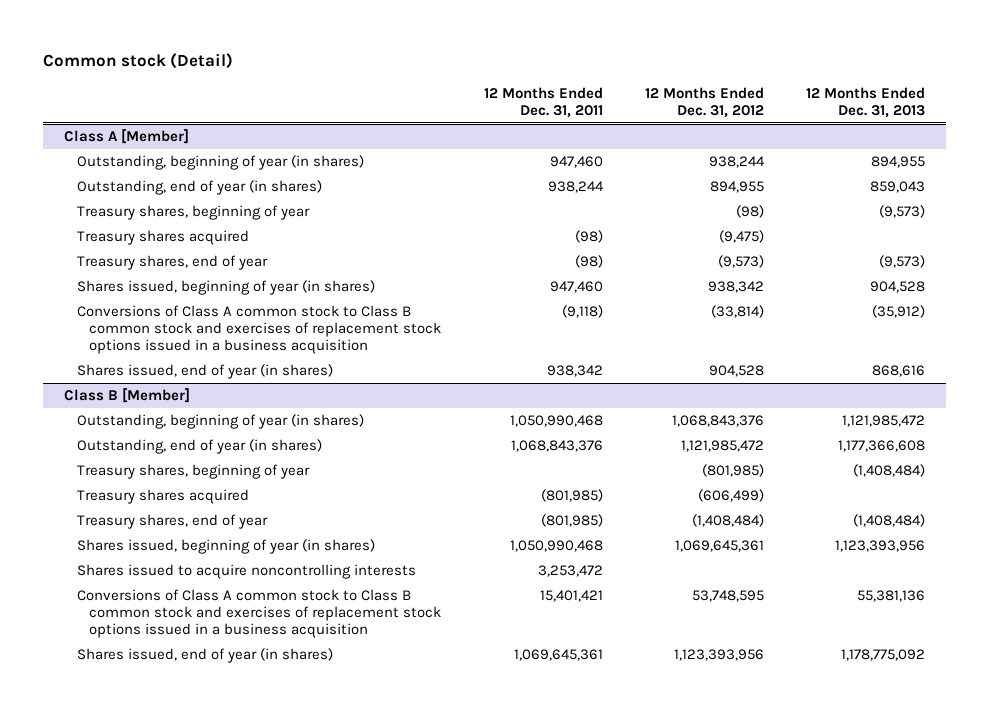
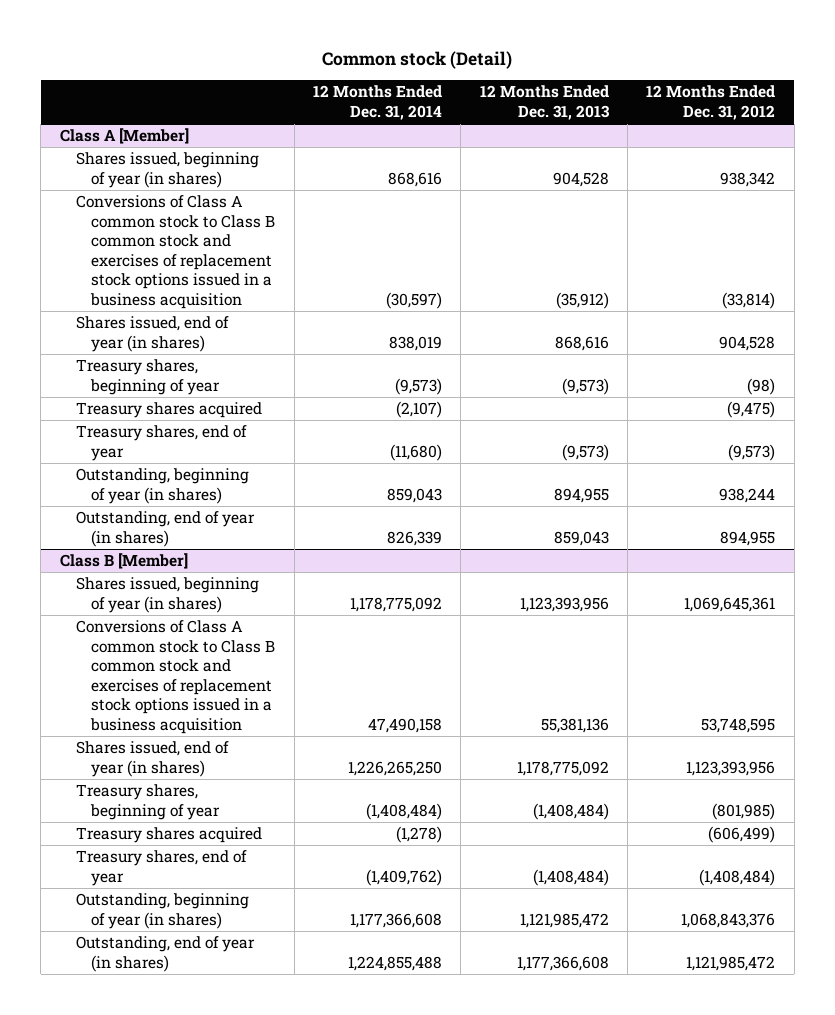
[483,86,603,118] 12 Months Ended Dec. 31, 2011 -> none
none -> [312,85,442,120] 12 Months Ended Dec. 31, 2014
[76,205,310,221] Treasury shares, beginning of year -> [75,359,221,395] Treasury shares, beginning of year
[76,230,249,246] Treasury shares acquired -> [75,402,262,419] Treasury shares acquired
[76,255,268,271] Treasury shares, end of year -> [75,425,247,461] Treasury shares, end of year
[76,155,364,171] Outstanding, beginning of year (in shares) -> [75,468,249,504] Outstanding, beginning of year (in shares)
[76,180,322,196] Outstanding, end of year (in shares) -> [75,511,255,547] Outstanding, end of year (in shares)
[76,564,416,580] Shares issued to acquire noncontrolling interests -> none
[76,464,310,480] Treasury shares, beginning of year -> [75,784,221,820] Treasury shares, beginning of year
[76,489,249,505] Treasury shares acquired -> [75,827,262,844] Treasury shares acquired
[76,514,268,530] Treasury shares, end of year -> [75,850,247,886] Treasury shares, end of year
[76,414,364,430] Outstanding, beginning of year (in shares) -> [75,893,249,929] Outstanding, beginning of year (in shares)
[76,439,322,455] Outstanding, end of year (in shares) -> [75,936,255,972] Outstanding, end of year (in shares)

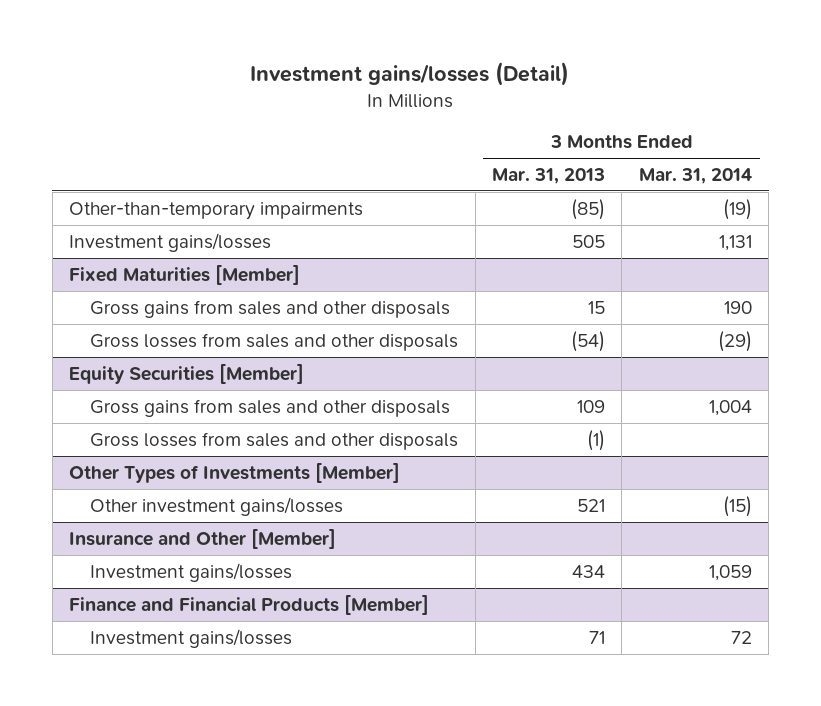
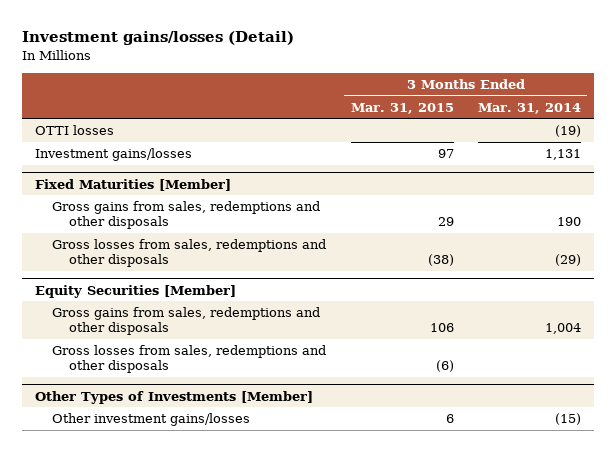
[491,167,605,184] Mar. 31, 2013 -> none
none -> [350,102,454,114] Mar. 31, 2015
[69,201,364,220] Other-than-temporary impairments -> [34,125,114,136] OTTI losses
[90,299,451,318] Gross gains from sales and other disposals -> [51,201,320,230] Gross gains from sales, redemptions and other disposals
[90,332,459,351] Gross losses from sales and other disposals -> [51,239,326,268] Gross losses from sales, redemptions and other disposals
[90,398,451,417] Gross gains from sales and other disposals -> [51,307,320,336] Gross gains from sales, redemptions and other disposals
[90,431,459,450] Gross losses from sales and other disposals -> [51,345,326,374] Gross losses from sales, redemptions and other disposals
[69,528,337,549] Insurance and Other [Member] -> none
[90,562,293,582] Investment gains/losses -> none
[69,594,430,615] Finance and Financial Products [Member] -> none
[90,628,293,648] Investment gains/losses -> none

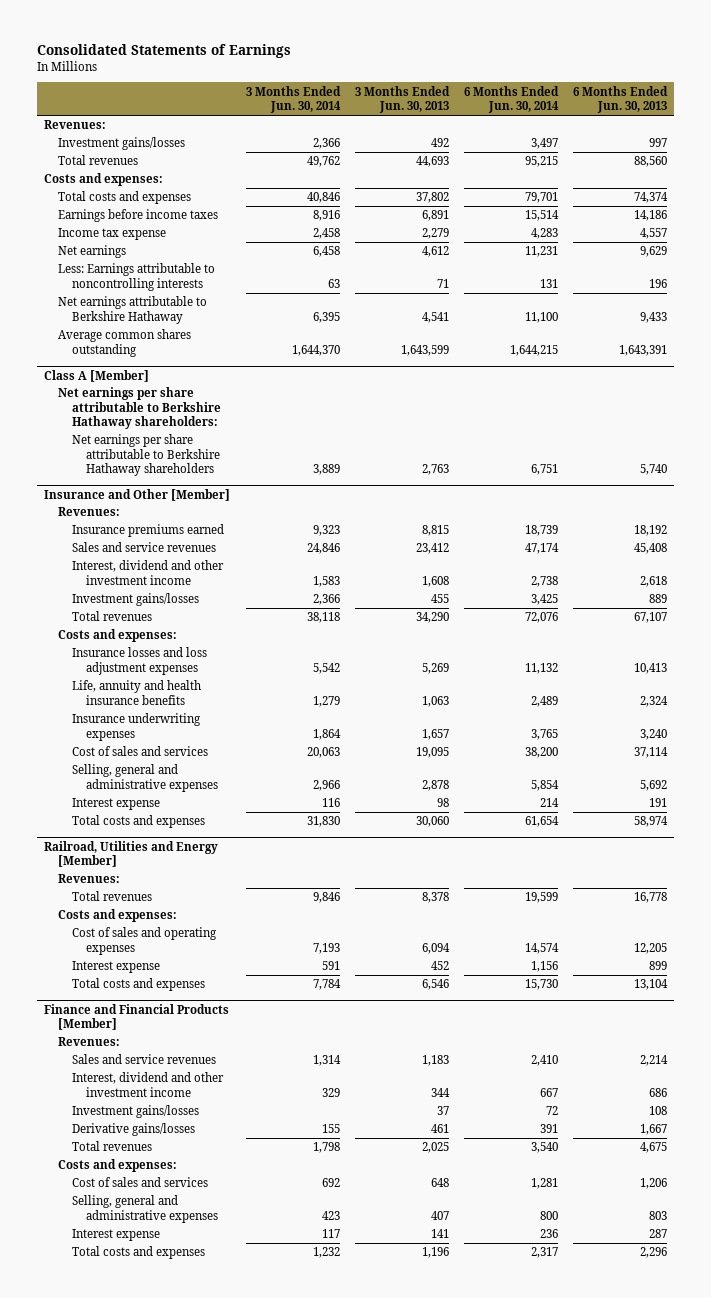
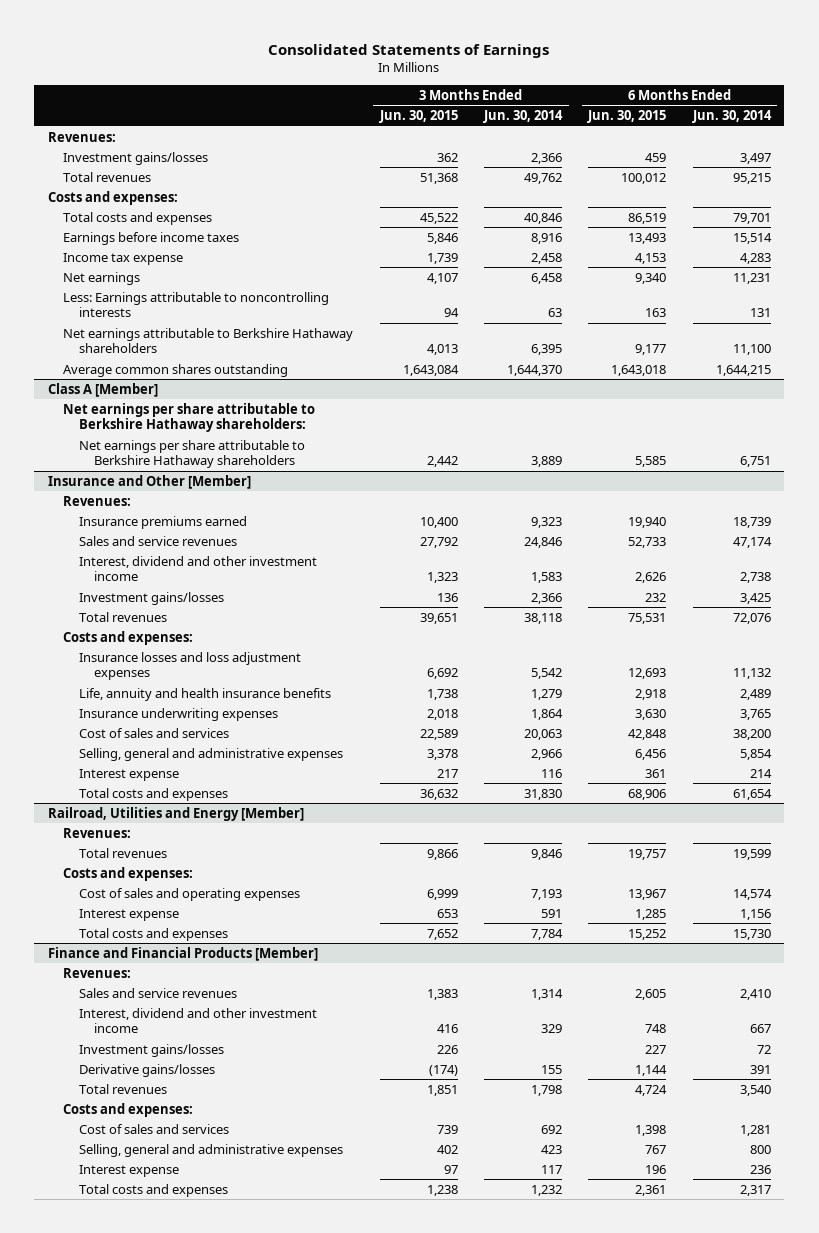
[354,85,450,114] 3 Months Ended Jun. 30, 2013 -> none
[572,85,668,114] 6 Months Ended Jun. 30, 2013 -> none
none -> [378,110,458,124] Jun. 30, 2015
none -> [587,110,667,124] Jun. 30, 2015
[58,296,208,324] Net earnings attributable to Berkshire Hathaway -> [63,327,354,354] Net earnings attributable to Berkshire Hathaway shareholders

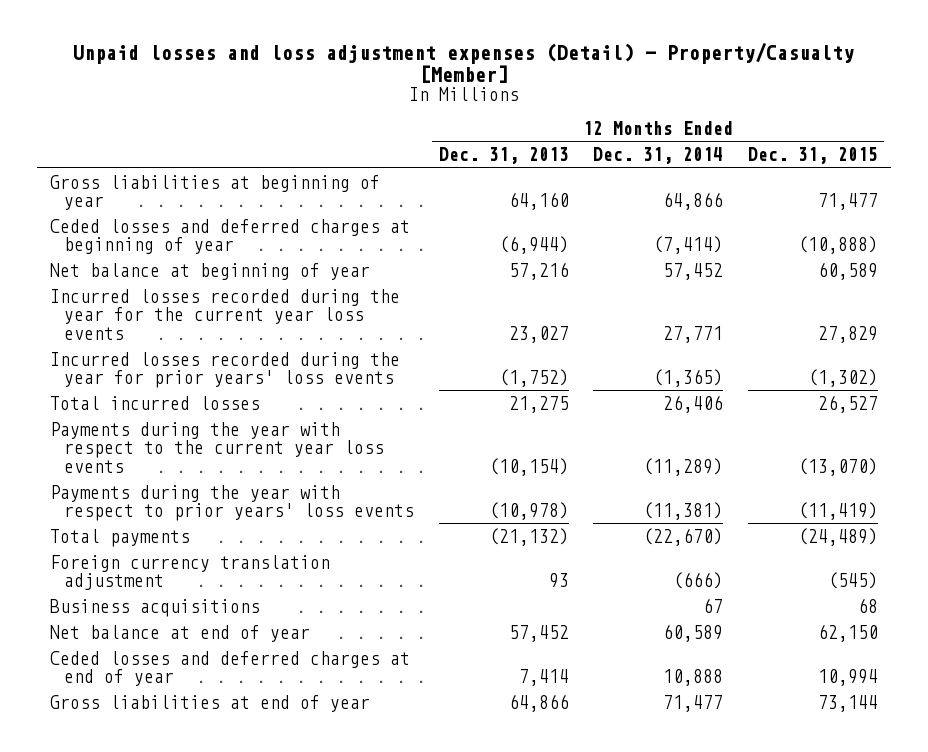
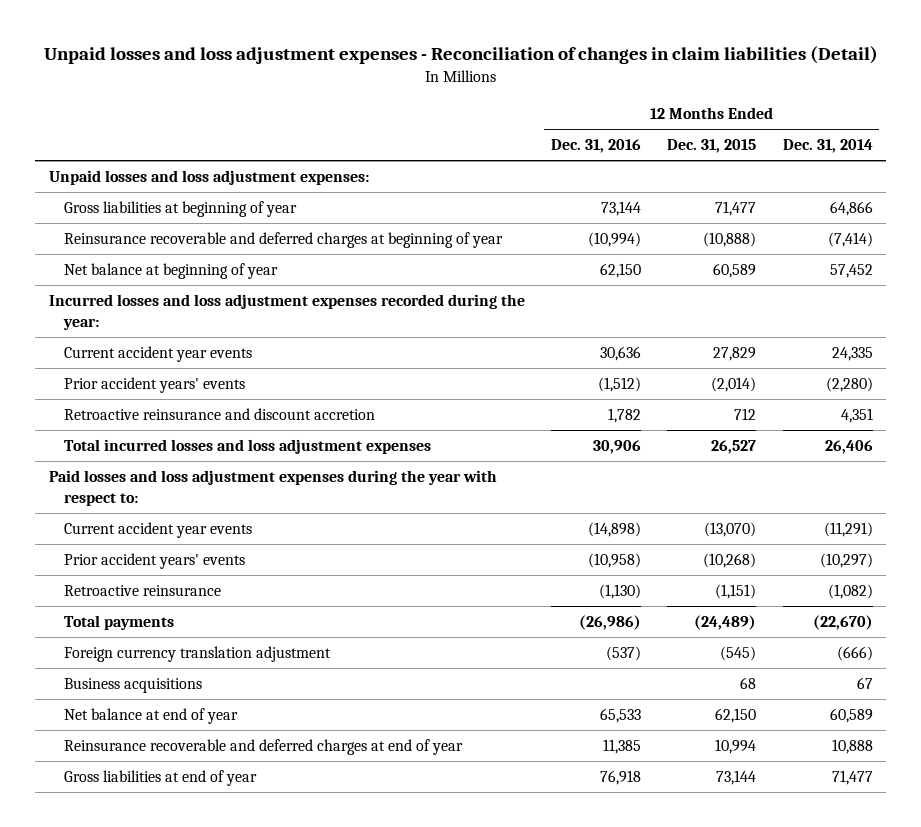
[72,42,854,84] Unpaid losses and loss adjustment expenses (Detail) - Property/Casualty [Member] -> [43,46,878,65] Unpaid losses and loss adjustment expenses - Reconciliation of changes in claim liabilities (Detail)
[438,147,569,165] Dec. 31, 2013 -> none
none -> [550,139,641,154] Dec. 31, 2016
none -> [48,169,369,185] Unpaid losses and loss adjustment expenses:
[49,218,410,255] Ceded losses and deferred charges at beginning of year -> [64,231,504,248] Reinsurance recoverable and deferred charges at beginning of year
none -> [48,293,525,330] Incurred losses and loss adjustment expenses recorded during the year:
[49,288,400,340] Incurred losses recorded during the year for the current year loss events -> [64,345,253,362] Current accident year events
[663,325,724,343] 27,771 -> [831,346,873,361] 24,335
[49,351,400,389] Incurred losses recorded during the year for prior years' loss events -> [64,376,246,393] Prior accident years' events
[653,369,724,388] (1,365) -> [825,376,873,392] (2,280)
[808,369,879,388] (1,302) -> [711,376,757,392] (2,014)
none -> [64,407,376,420] Retroactive reinsurance and discount accretion
[49,395,260,410] Total incurred losses -> [64,438,432,454] Total incurred losses and loss adjustment expenses
none -> [48,469,497,506] Paid losses and loss adjustment expenses during the year with respect to:
[49,421,384,473] Payments during the year with respect to the current year loss events -> [64,521,253,538] Current accident year events
[643,457,724,476] (11,289) -> [823,521,873,537] (11,291)
[49,484,414,522] Payments during the year with respect to prior years' loss events -> [64,552,246,569] Prior accident years' events
[643,502,724,521] (11,381) -> [819,552,873,568] (10,297)
[798,502,879,521] (11,419) -> [703,552,757,568] (10,268)
none -> [64,584,222,596] Retroactive reinsurance
[49,650,410,687] Ceded losses and deferred charges at end of year -> [64,738,464,755] Reinsurance recoverable and deferred charges at end of year

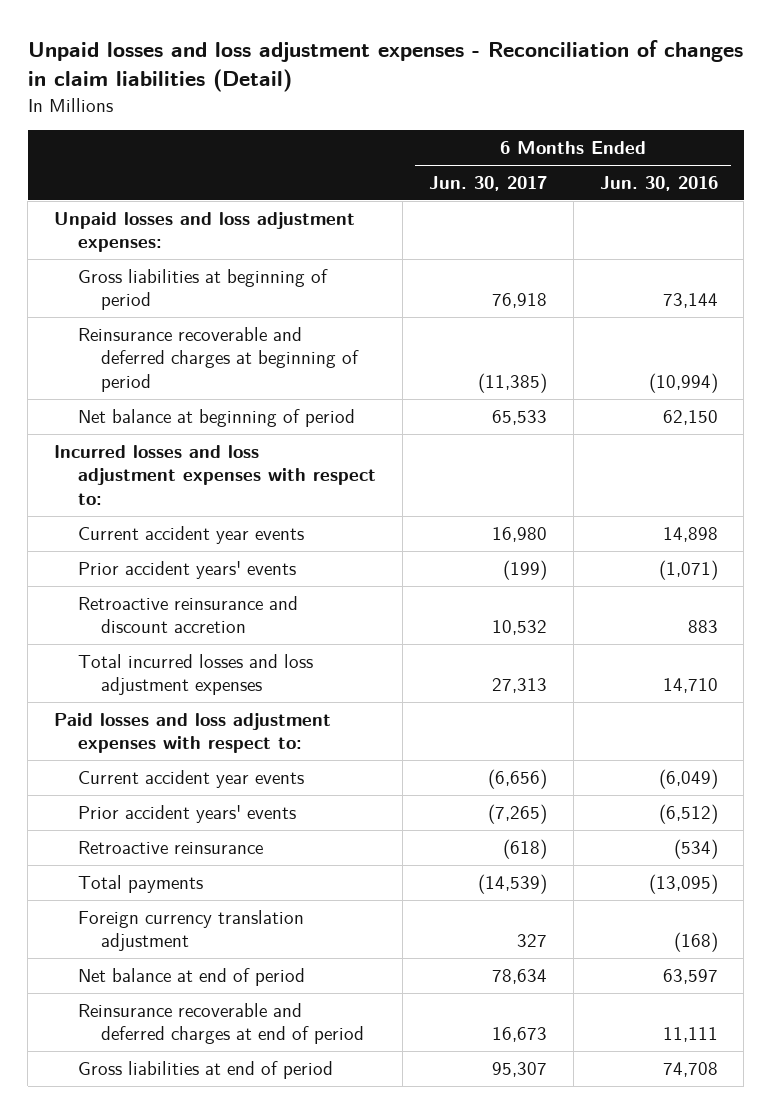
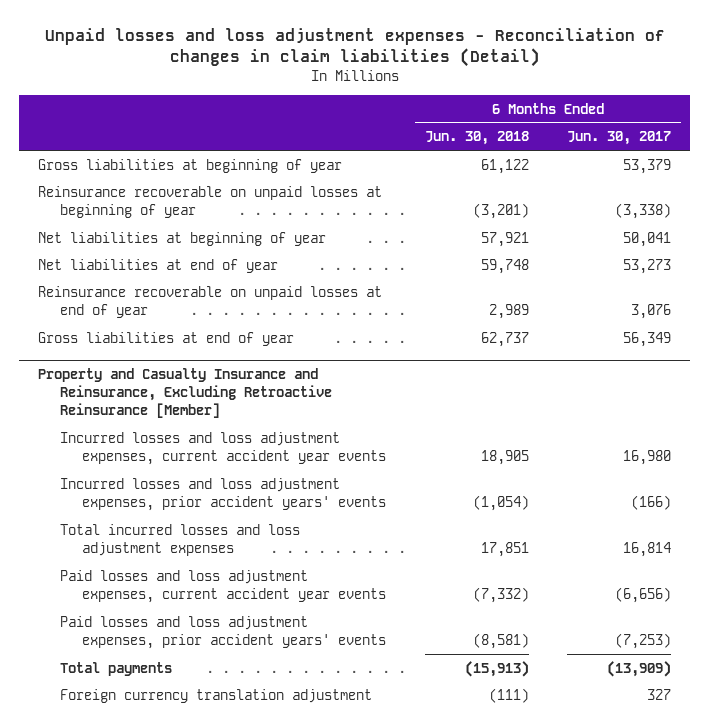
[599,175,718,191] Jun. 30, 2016 -> none
none -> [424,131,529,146] Jun. 30, 2018
[54,211,356,253] Unpaid losses and loss adjustment expenses: -> none
[77,326,360,392] Reinsurance recoverable and deferred charges at beginning of period -> none
[54,444,376,505] Incurred losses and loss adjustment expenses with respect to: -> none
[77,595,298,634] Retroactive reinsurance and discount accretion -> none
[54,712,332,754] Paid losses and loss adjustment expenses with respect to: -> none
[77,840,263,854] Retroactive reinsurance -> none
[77,268,328,311] Gross liabilities at beginning of period -> [38,158,343,173] Gross liabilities at beginning of year
[491,293,547,309] 76,918 -> [623,158,672,174] 53,379
none -> [38,185,383,218] Reinsurance recoverable on unpaid losses at beginning of year
[77,408,355,427] Net balance at beginning of period -> [38,231,327,246] Net liabilities at beginning of year
[491,409,547,425] 65,533 -> [623,231,672,247] 50,041
none -> [38,258,279,273] Net liabilities at end of year
none -> [38,285,383,318] Reinsurance recoverable on unpaid losses at end of year
none -> [38,331,295,346] Gross liabilities at end of year
none -> [38,367,333,418] Property and Casualty Insurance and Reinsurance, Excluding Retroactive Reinsurance [Member]
[77,525,304,544] Current accident year events -> [60,431,387,465] Incurred losses and loss adjustment expenses, current accident year events
[77,560,296,579] Prior accident years' events -> [60,477,387,511] Incurred losses and loss adjustment expenses, prior accident years' events
[502,559,547,580] (199) -> [631,494,672,510] (166)
[491,678,547,694] 27,313 -> [623,541,672,557] 16,814
[77,769,304,788] Current accident year events -> [60,569,387,603] Paid losses and loss adjustment expenses, current accident year events
[77,804,296,823] Prior accident years' events -> [60,615,387,649] Paid losses and loss adjustment expenses, prior accident years' events
[487,803,547,824] (7,265) -> [615,632,672,649] (7,253)
[477,873,547,894] (14,539) -> [607,660,672,677] (13,909)
[77,967,305,986] Net balance at end of period -> none
[77,1002,365,1045] Reinsurance recoverable and deferred charges at end of period -> none
[77,1060,333,1079] Gross liabilities at end of period -> none

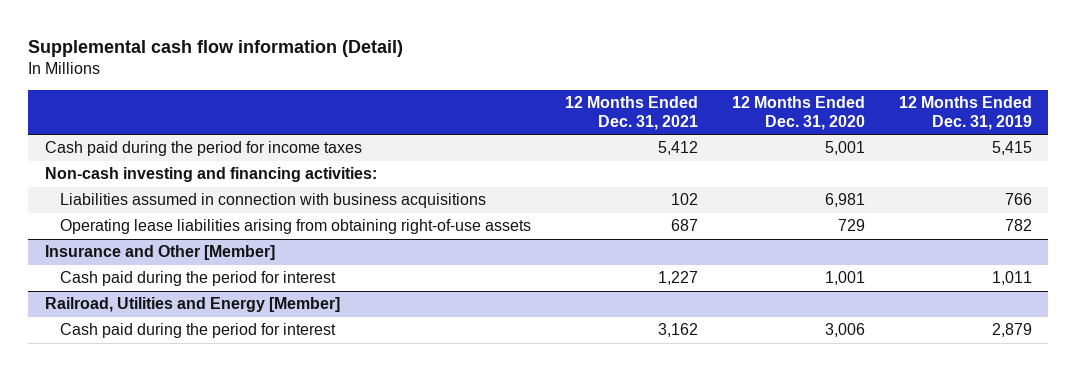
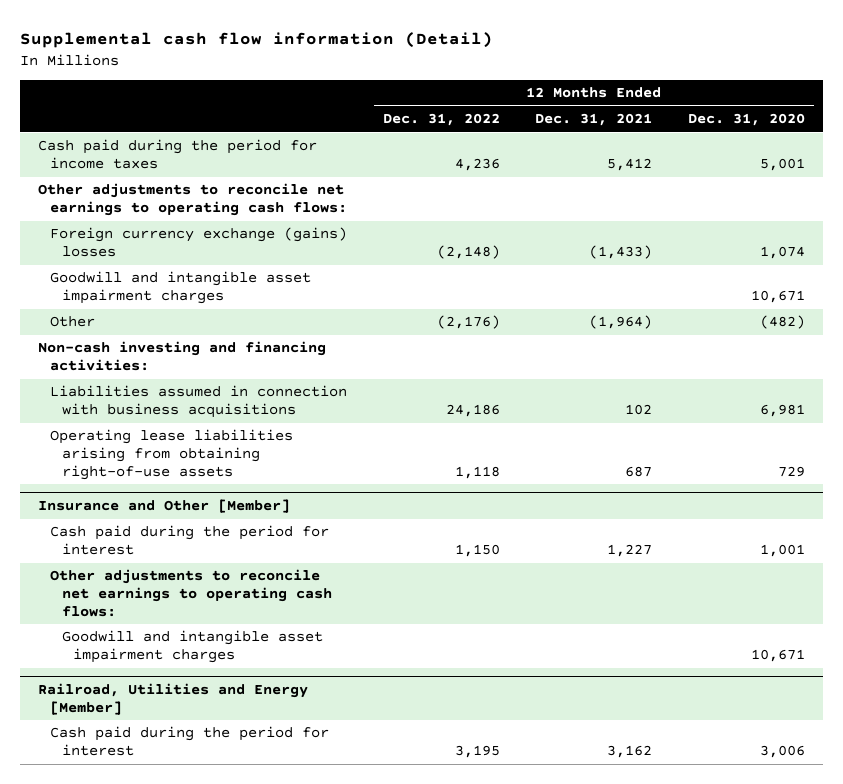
[898,96,1032,130] 12 Months Ended Dec. 31, 2019 -> none
none -> [382,113,500,127] Dec. 31, 2022
none -> [38,183,347,217] Other adjustments to reconcile net earnings to operating cash flows:
none -> [49,227,347,258] Foreign currency exchange (gains) losses
none -> [49,271,311,305] Goodwill and intangible asset impairment charges
none -> [49,316,95,328] Other
none -> [49,569,332,617] Other adjustments to reconcile net earnings to operating cash flows:
none -> [61,630,323,664] Goodwill and intangible asset impairment charges

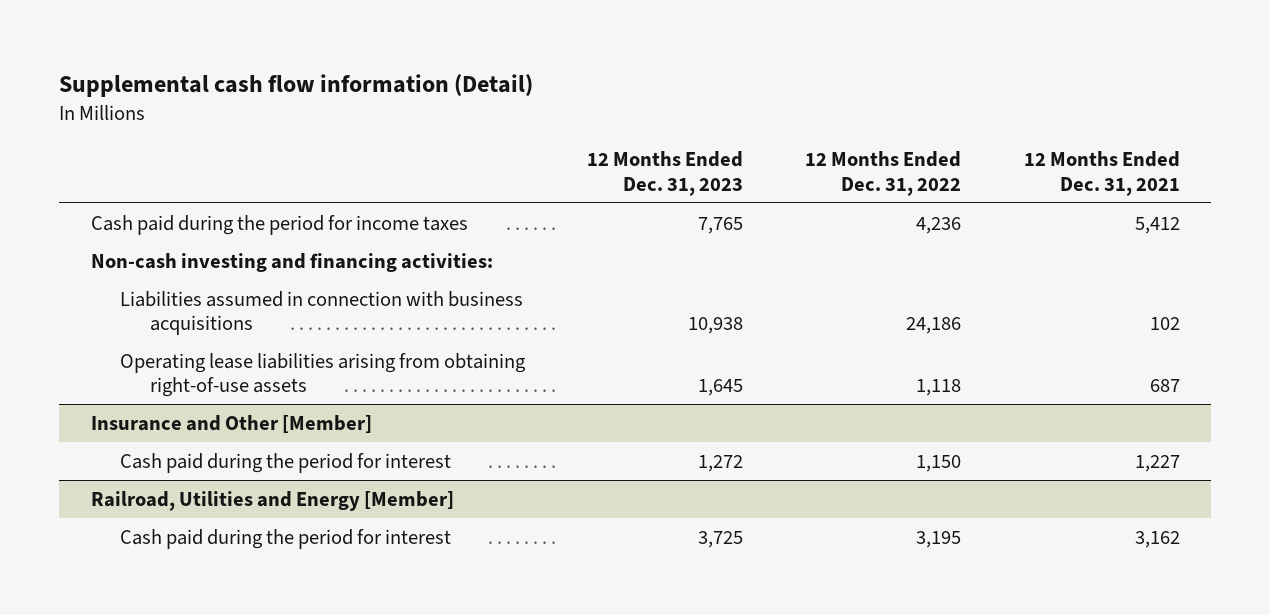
[688,113,806,127] Dec. 31, 2020 -> none
none -> [587,151,744,196] 12 Months Ended Dec. 31, 2023
[38,183,347,217] Other adjustments to reconcile net earnings to operating cash flows: -> none
[49,227,347,258] Foreign currency exchange (gains) losses -> none
[49,271,311,305] Goodwill and intangible asset impairment charges -> none
[49,316,95,328] Other -> none
[49,569,332,617] Other adjustments to reconcile net earnings to operating cash flows: -> none
[61,630,323,664] Goodwill and intangible asset impairment charges -> none

